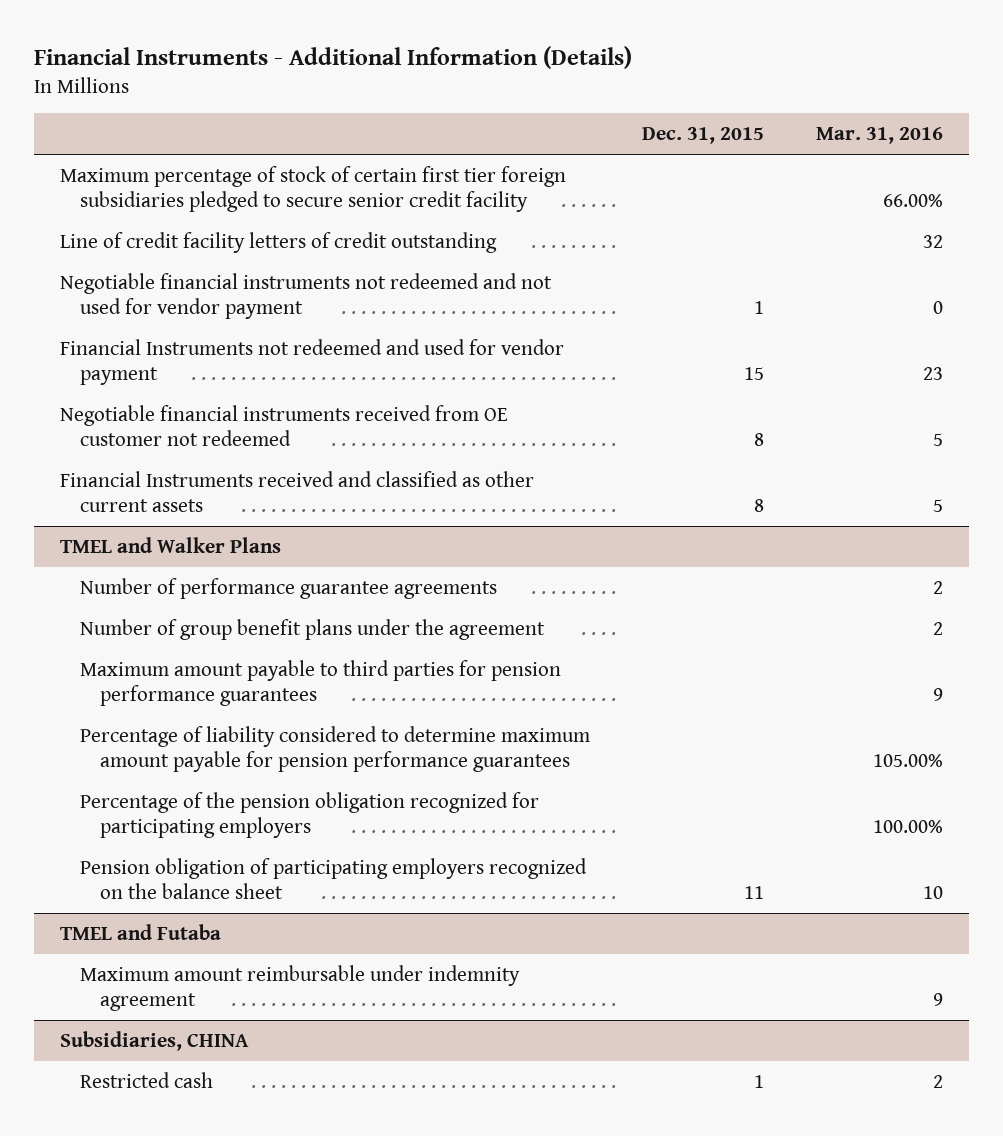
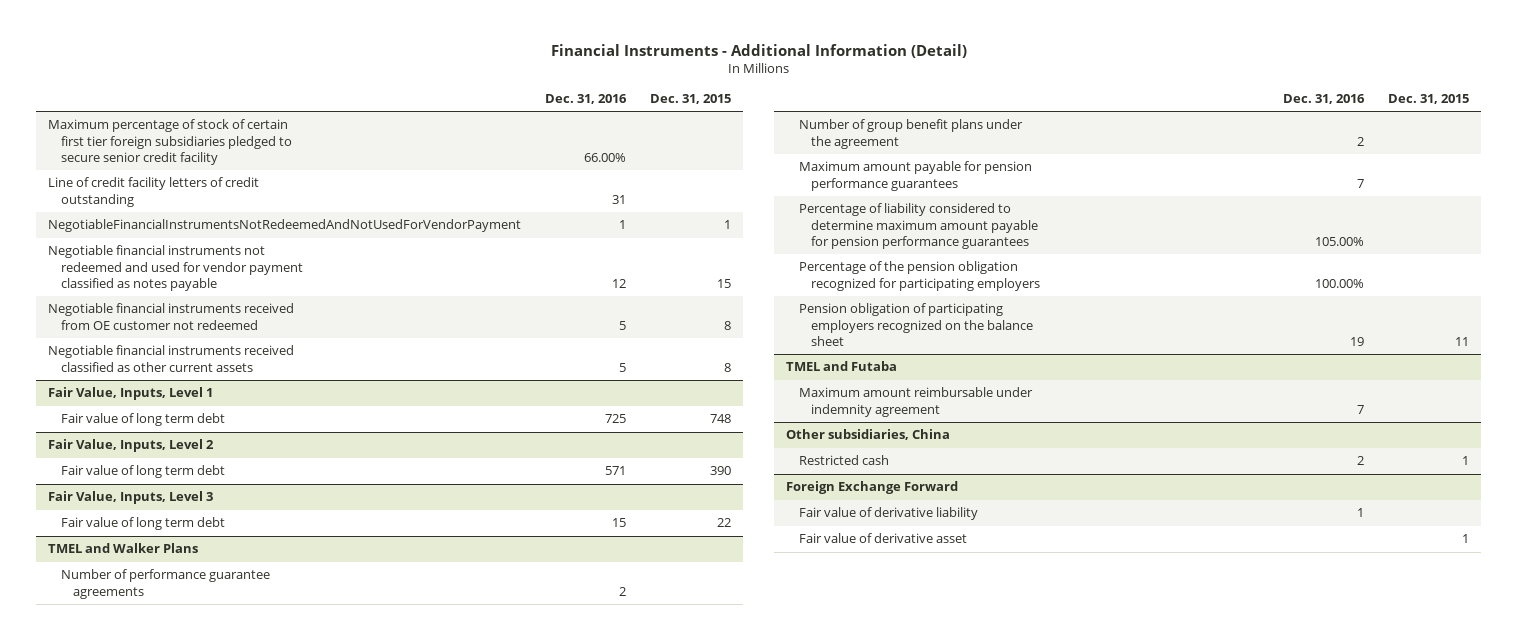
[33,46,632,70] Financial Instruments - Additional Information (Details) -> [550,43,967,58] Financial Instruments - Additional Information (Detail)
[816,127,944,145] Mar. 31, 2016 -> none
none -> [545,94,628,105] Dec. 31, 2016
[59,272,552,319] Negotiable financial instruments not redeemed and not used for vendor payment -> [48,219,522,233] NegotiableFinancialInstrumentsNotRedeemedAndNotUsedForVendorPayment
[59,338,564,385] Financial Instruments not redeemed and used for vendor payment -> [48,245,303,291] Negotiable financial instruments not redeemed and used for vendor payment classified as notes payable
[59,470,534,512] Financial Instruments received and classified as other current assets -> [48,345,295,372] Negotiable financial instruments received classified as other current assets
none -> [48,387,214,401] Fair Value, Inputs, Level 1
none -> [60,413,225,427] Fair value of long term debt
none -> [48,439,215,453] Fair Value, Inputs, Level 2
none -> [60,465,225,479] Fair value of long term debt
none -> [48,491,214,505] Fair Value, Inputs, Level 3
none -> [60,517,225,531] Fair value of long term debt
[80,659,562,706] Maximum amount payable to third parties for pension performance guarantees -> [798,161,1032,191] Maximum amount payable for pension performance guarantees
[59,1030,249,1051] Subsidiaries, CHINA -> [786,429,951,441] Other subsidiaries, China
none -> [786,481,959,495] Foreign Exchange Forward
none -> [798,507,978,521] Fair value of derivative liability
none -> [798,533,967,544] Fair value of derivative asset

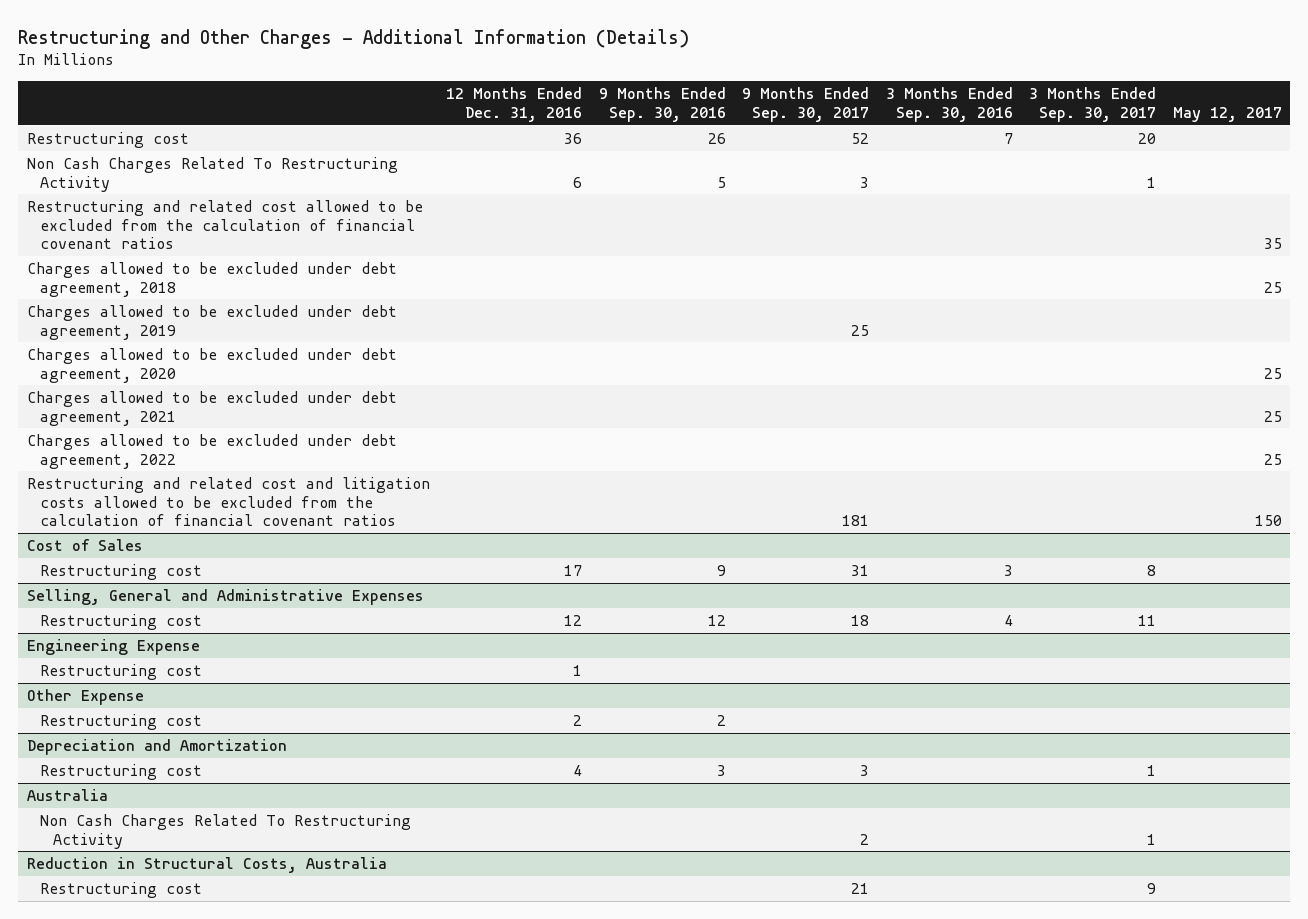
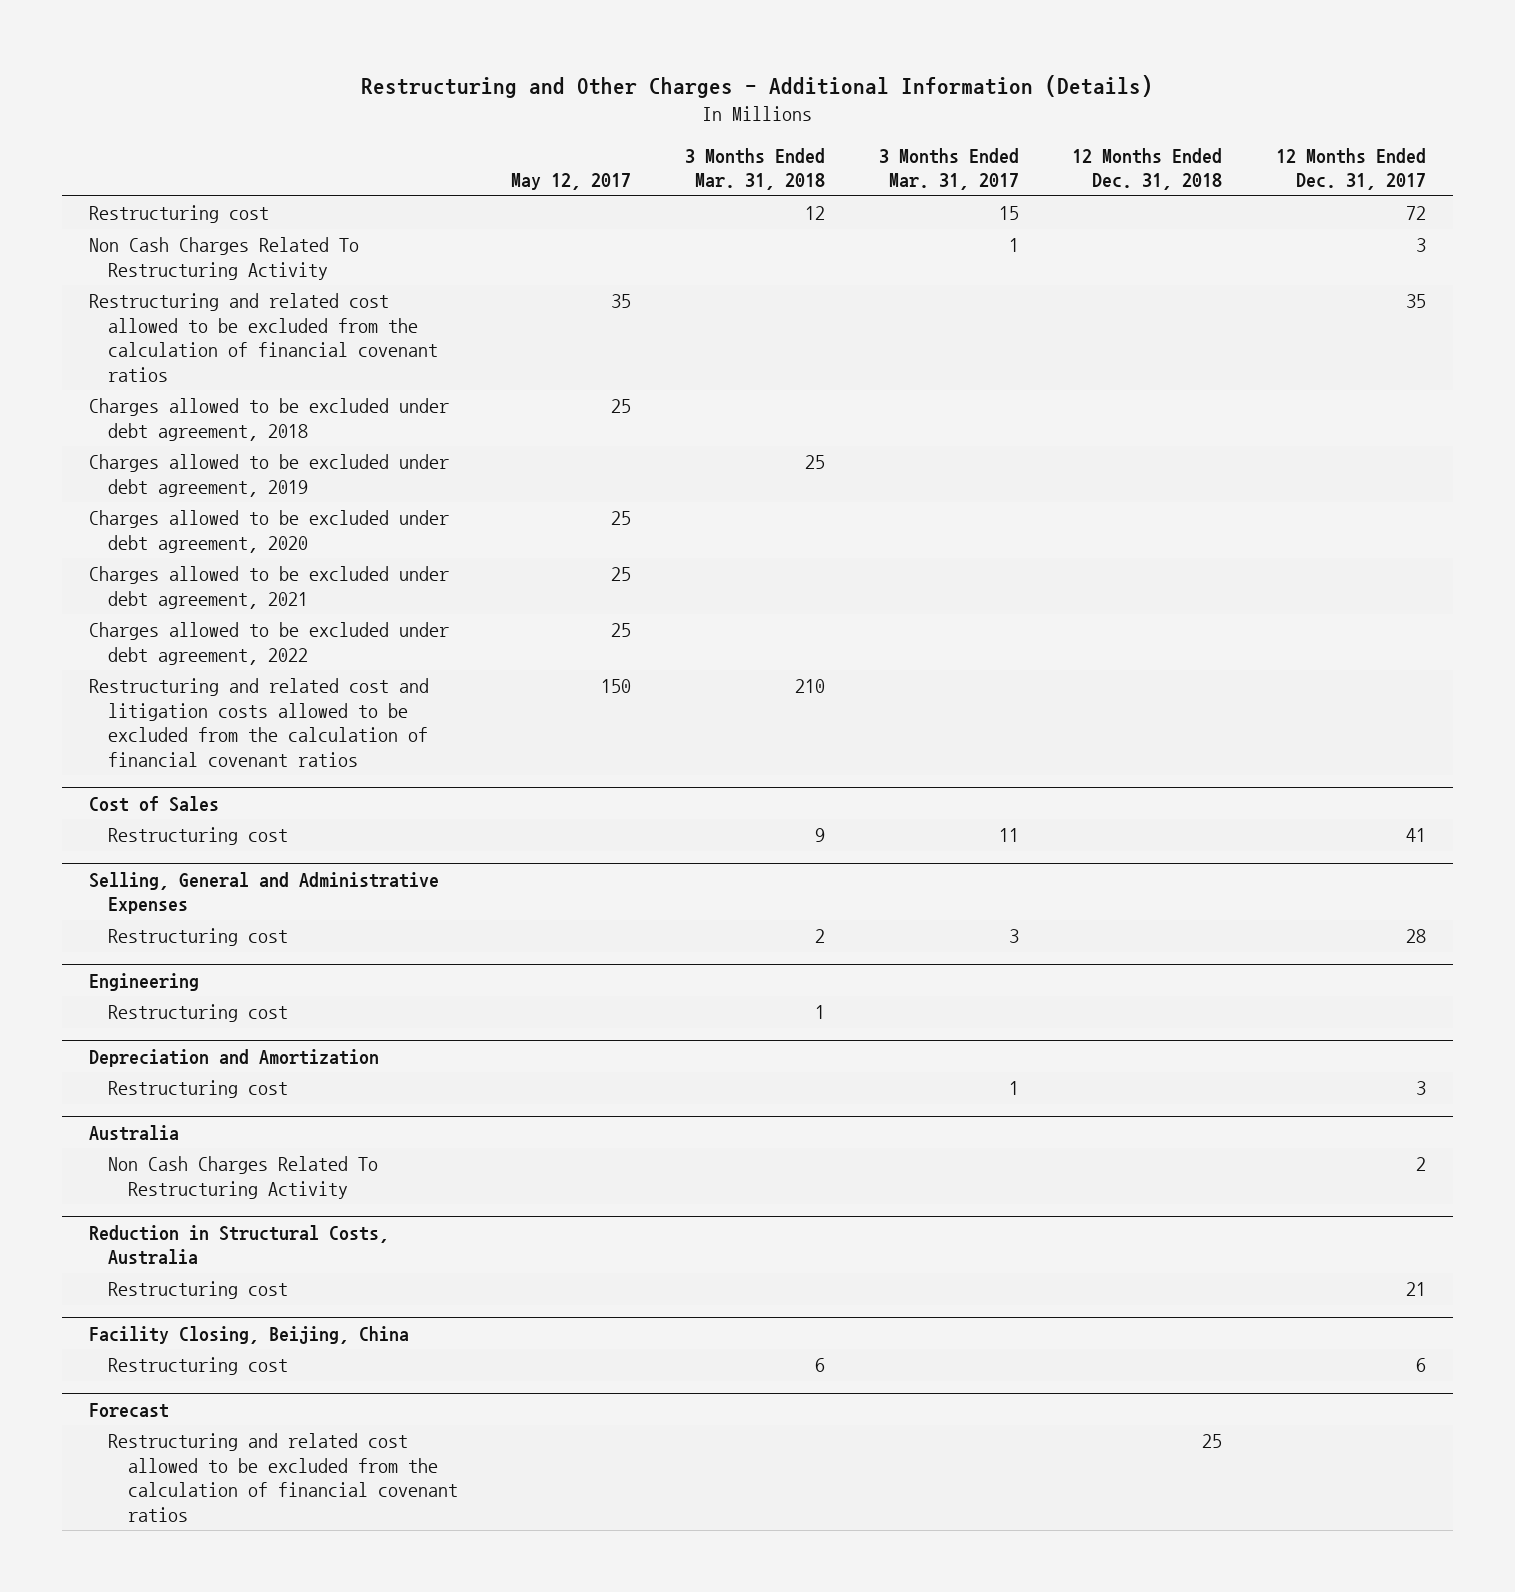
[446,87,583,123] 12 Months Ended Dec. 31, 2016 -> none
[598,87,726,123] 9 Months Ended Sep. 30, 2016 -> none
[742,87,870,123] 9 Months Ended Sep. 30, 2017 -> none
[885,87,1013,123] 3 Months Ended Sep. 30, 2016 -> none
[1029,87,1157,123] 3 Months Ended Sep. 30, 2017 -> none
none -> [684,147,825,191] 3 Months Ended Mar. 31, 2018
none -> [878,147,1019,191] 3 Months Ended Mar. 31, 2017
none -> [1072,147,1223,191] 12 Months Ended Dec. 31, 2018
none -> [1275,147,1426,191] 12 Months Ended Dec. 31, 2017
[26,638,200,655] Engineering Expense -> [88,972,199,991] Engineering
[26,688,144,705] Other Expense -> none
[39,713,202,730] Restructuring cost -> none
none -> [88,1325,409,1344] Facility Closing, Beijing, China
none -> [108,1357,289,1376] Restructuring cost
none -> [88,1402,169,1418] Forecast
none -> [108,1433,458,1522] Restructuring and related cost allowed to be excluded from the calculation of financial covenant ratios

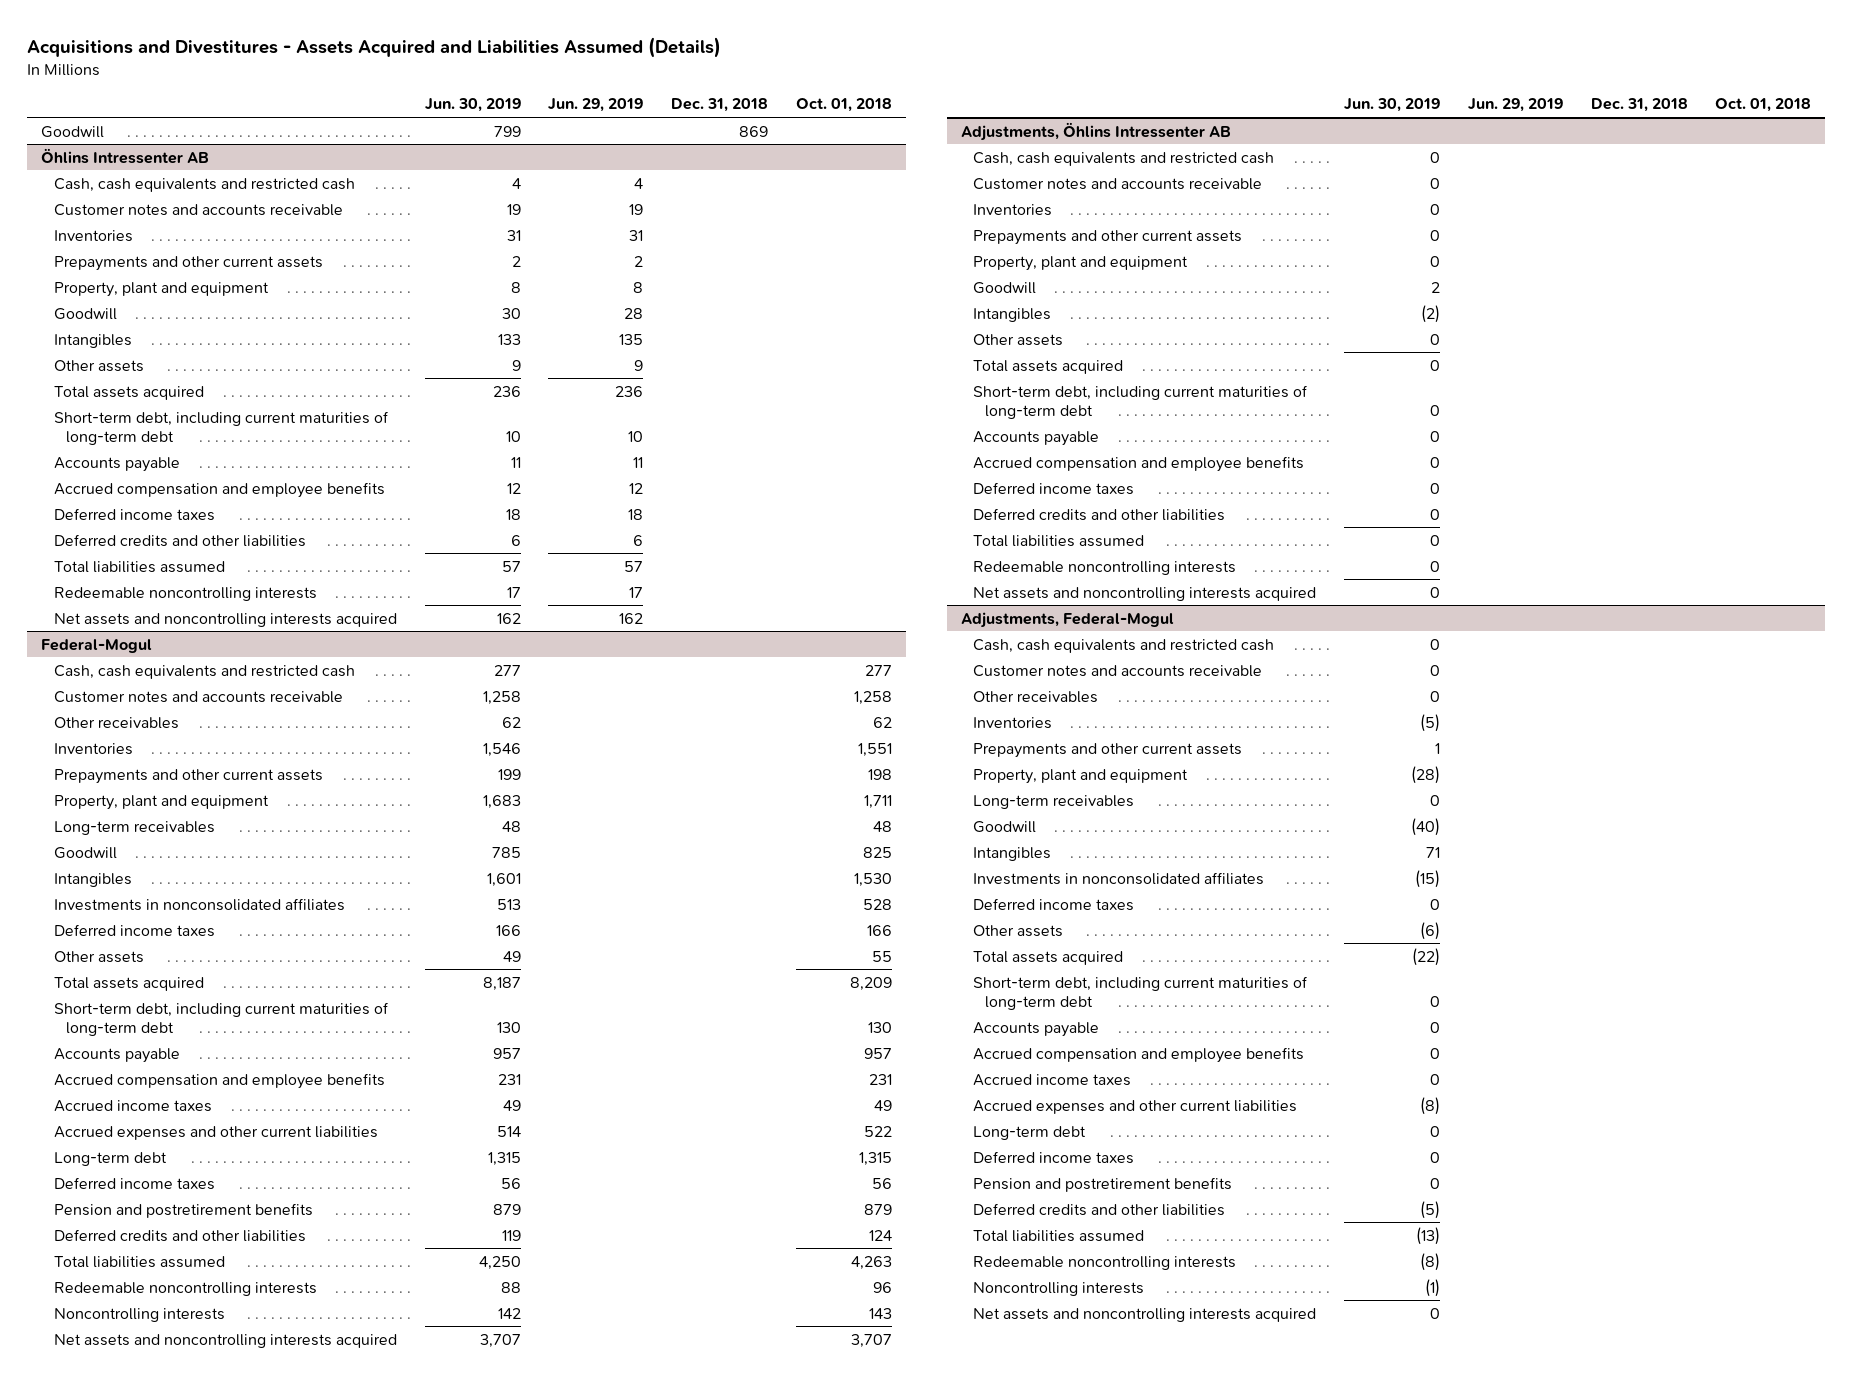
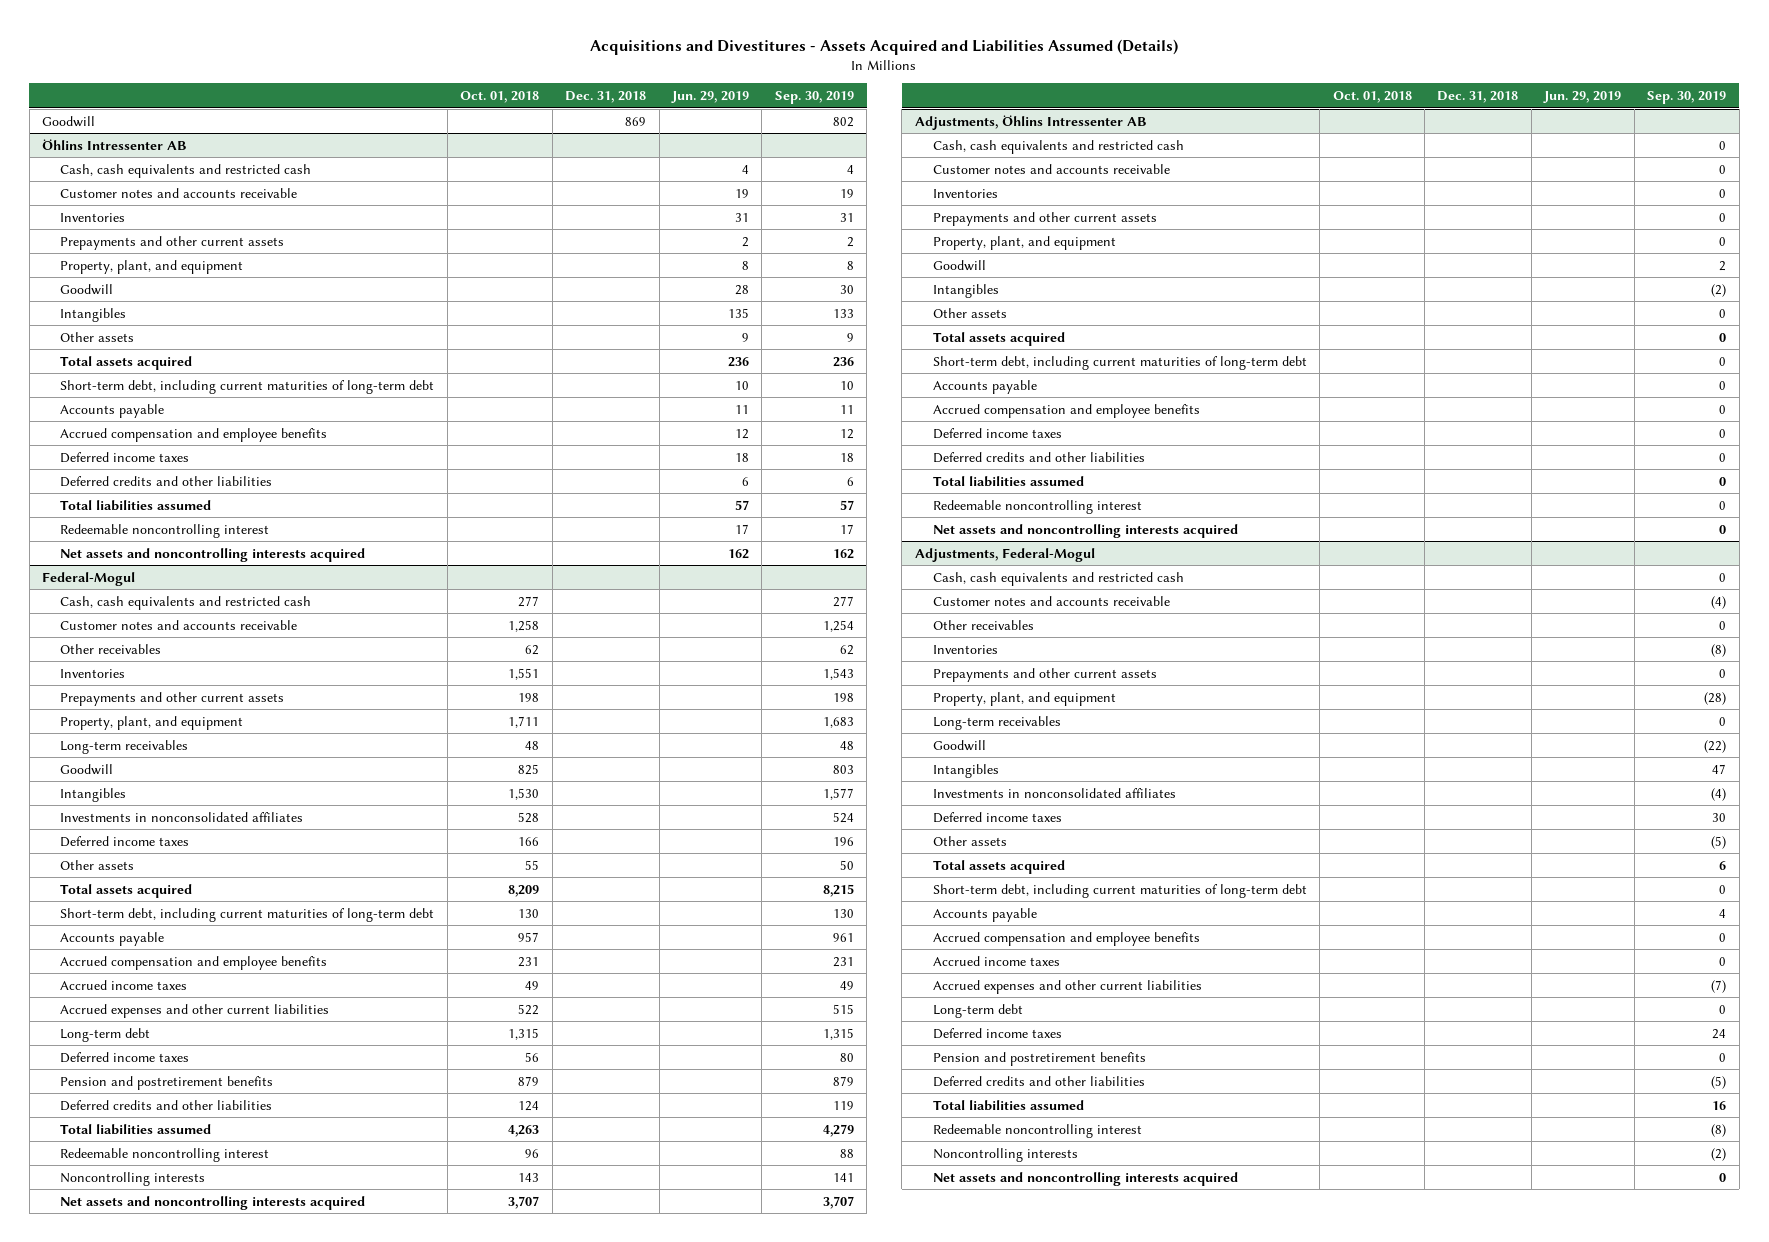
[424,98,521,113] Jun. 30, 2019 -> none
none -> [774,90,854,104] Sep. 30, 2019
[53,281,269,297] Property, plant and equipment -> [60,259,244,274] Property, plant, and equipment
[53,586,317,601] Redeemable noncontrolling interests -> [60,523,270,538] Redeemable noncontrolling interest
[53,794,269,810] Property, plant and equipment -> [60,715,244,730] Property, plant, and equipment
[53,1281,317,1296] Redeemable noncontrolling interests -> [60,1147,270,1162] Redeemable noncontrolling interest
[972,255,1188,271] Property, plant and equipment -> [932,235,1116,250] Property, plant, and equipment
[972,560,1236,575] Redeemable noncontrolling interests -> [932,499,1142,514] Redeemable noncontrolling interest
[972,768,1188,784] Property, plant and equipment -> [932,691,1116,706] Property, plant, and equipment
[972,1255,1236,1270] Redeemable noncontrolling interests -> [932,1123,1142,1138] Redeemable noncontrolling interest

